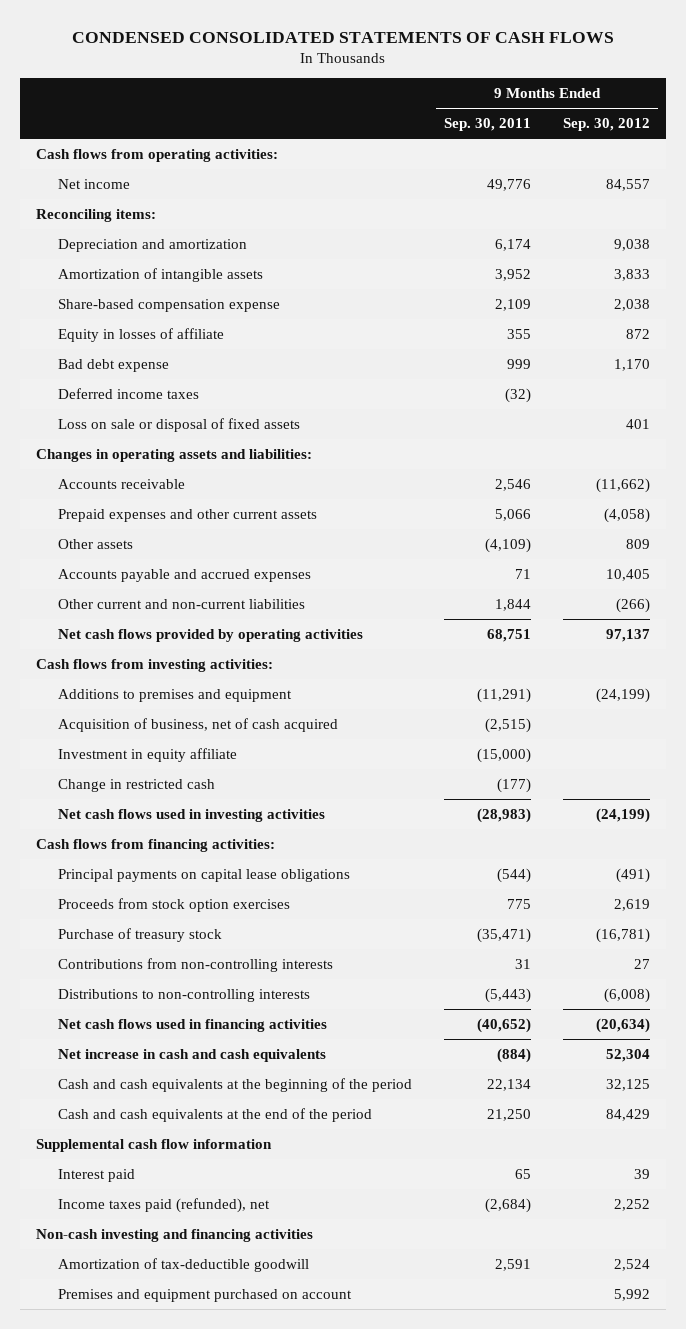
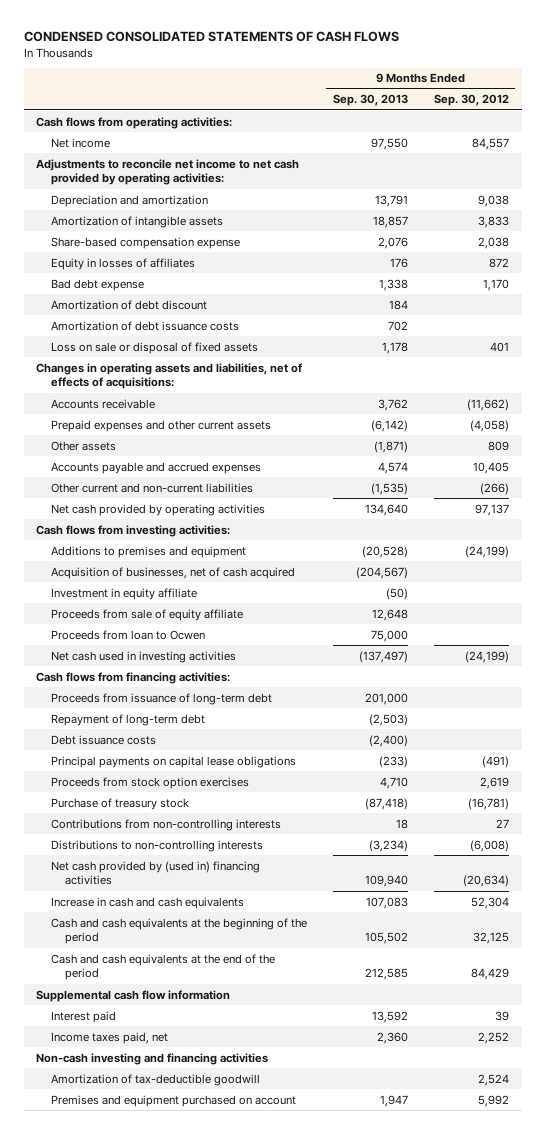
[443,118,531,132] Sep. 30, 2011 -> none
none -> [332,94,408,107] Sep. 30, 2013
[35,208,156,222] Reconciling items: -> [36,158,300,186] Adjustments to reconcile net income to net cash provided by operating activities:
[57,327,224,342] Equity in losses of affiliate -> [50,257,195,270] Equity in losses of affiliates
[57,387,199,399] Deferred income taxes -> none
none -> [50,299,207,310] Amortization of debt discount
none -> [50,320,239,331] Amortization of debt issuance costs
[35,448,312,462] Changes in operating assets and liabilities: -> [36,362,303,390] Changes in operating assets and liabilities, net of effects of acquisitions:
[57,628,363,642] Net cash flows provided by operating activities -> [50,503,265,516] Net cash provided by operating activities
[57,717,338,732] Acquisition of business, net of cash acquired -> [50,566,295,579] Acquisition of businesses, net of cash acquired
[57,778,215,792] Change in restricted cash -> none
none -> [50,608,243,621] Proceeds from sale of equity affiliate
none -> [50,629,205,640] Proceeds from loan to Ocwen
[57,808,325,822] Net cash flows used in investing activities -> [50,650,236,663] Net cash used in investing activities
none -> [50,692,272,705] Proceeds from issuance of long-term debt
none -> [50,713,205,726] Repayment of long-term debt
none -> [50,734,156,745] Debt issuance costs
[57,1018,327,1032] Net cash flows used in financing activities -> [50,860,260,886] Net cash provided by (used in) financing activities
[57,1048,326,1062] Net increase in cash and cash equivalents -> [50,896,244,909] Increase in cash and cash equivalents
[57,1197,270,1213] Income taxes paid (refunded), net -> [50,1031,168,1044] Income taxes paid, net

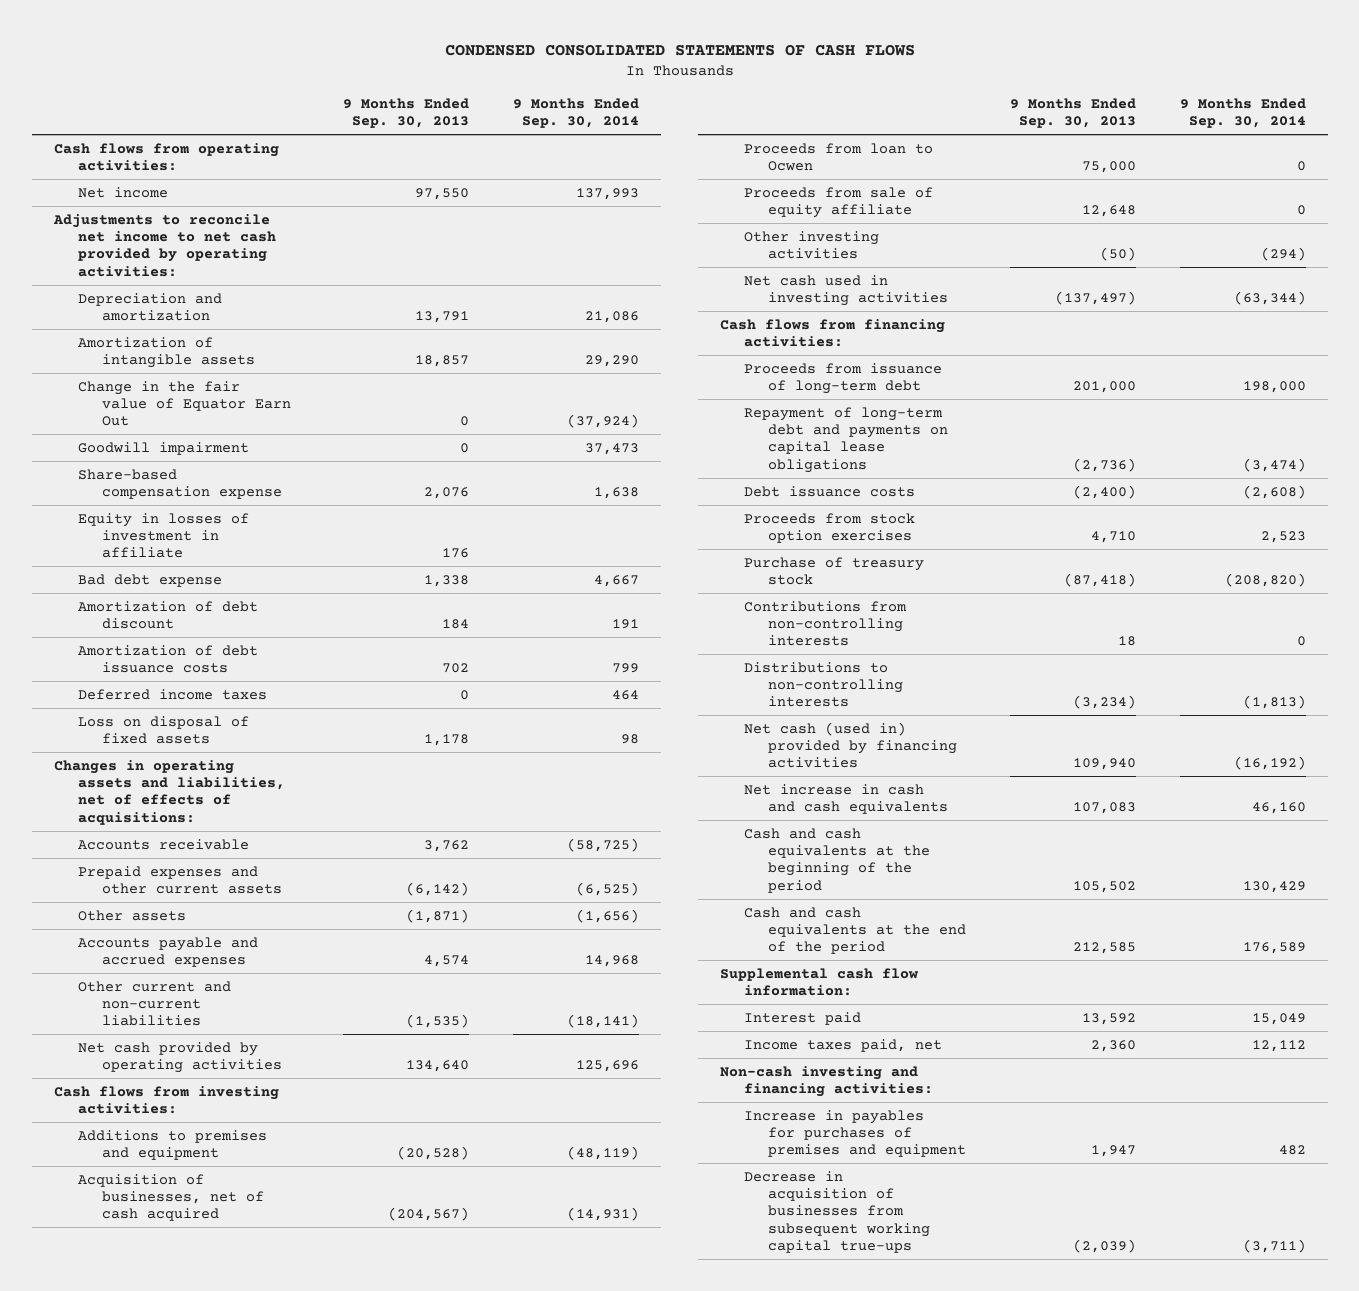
[433,94,509,107] Sep. 30, 2012 -> none
none -> [513,98,640,129] 9 Months Ended Sep. 30, 2014
none -> [77,380,291,427] Change in the fair value of Equator Earn Out
none -> [77,441,249,455] Goodwill impairment
[50,257,195,270] Equity in losses of affiliates -> [77,512,249,559] Equity in losses of investment in affiliate
none -> [77,688,267,700] Deferred income taxes
[50,341,258,354] Loss on sale or disposal of fixed assets -> [77,715,249,745] Loss on disposal of fixed assets
[50,587,197,600] Investment in equity affiliate -> none
[50,608,243,621] Proceeds from sale of equity affiliate -> [744,186,934,219] Proceeds from sale of equity affiliate
none -> [744,230,880,260] Other investing activities
[50,713,205,726] Repayment of long-term debt -> none
none -> [744,406,949,473] Repayment of long-term debt and payments on capital lease obligations
[50,755,296,768] Principal payments on capital lease obligations -> none
[50,860,260,886] Net cash provided by (used in) financing activities -> [744,721,958,769] Net cash (used in) provided by financing activities
[50,896,244,909] Increase in cash and cash equivalents -> [744,783,949,815] Net increase in cash and cash equivalents
[36,989,231,1002] Supplemental cash flow information -> [720,967,920,997] Supplemental cash flow information:
[50,1073,260,1086] Amortization of tax-deductible goodwill -> none
[36,1052,269,1065] Non-cash investing and financing activities -> [720,1065,934,1098] Non-cash investing and financing activities:
[50,1094,296,1107] Premises and equipment purchased on account -> [744,1109,967,1158] Increase in payables for purchases of premises and equipment
none -> [744,1170,931,1254] Decrease in acquisition of businesses from subsequent working capital true-ups

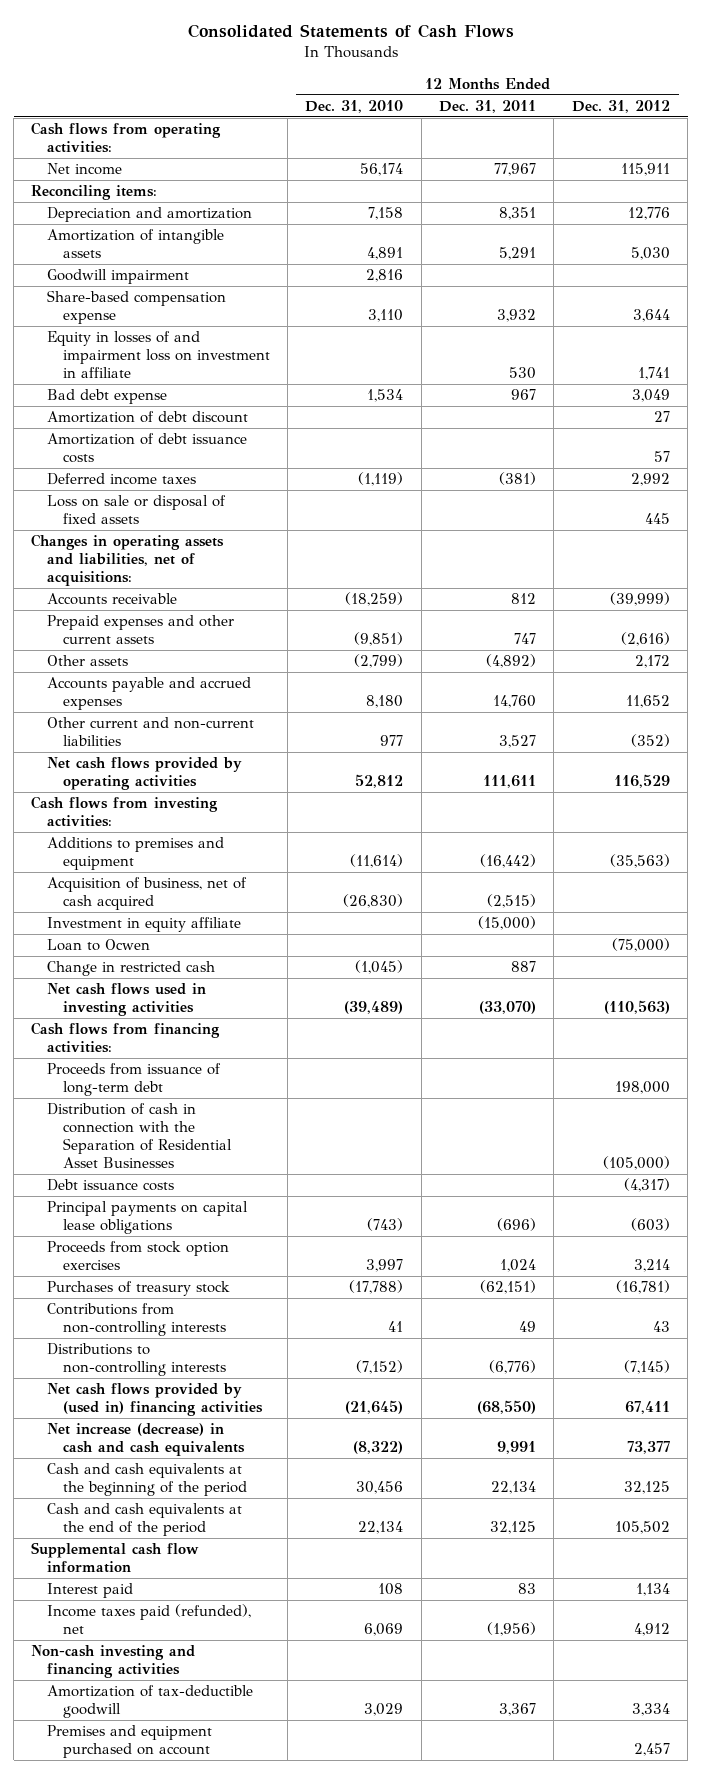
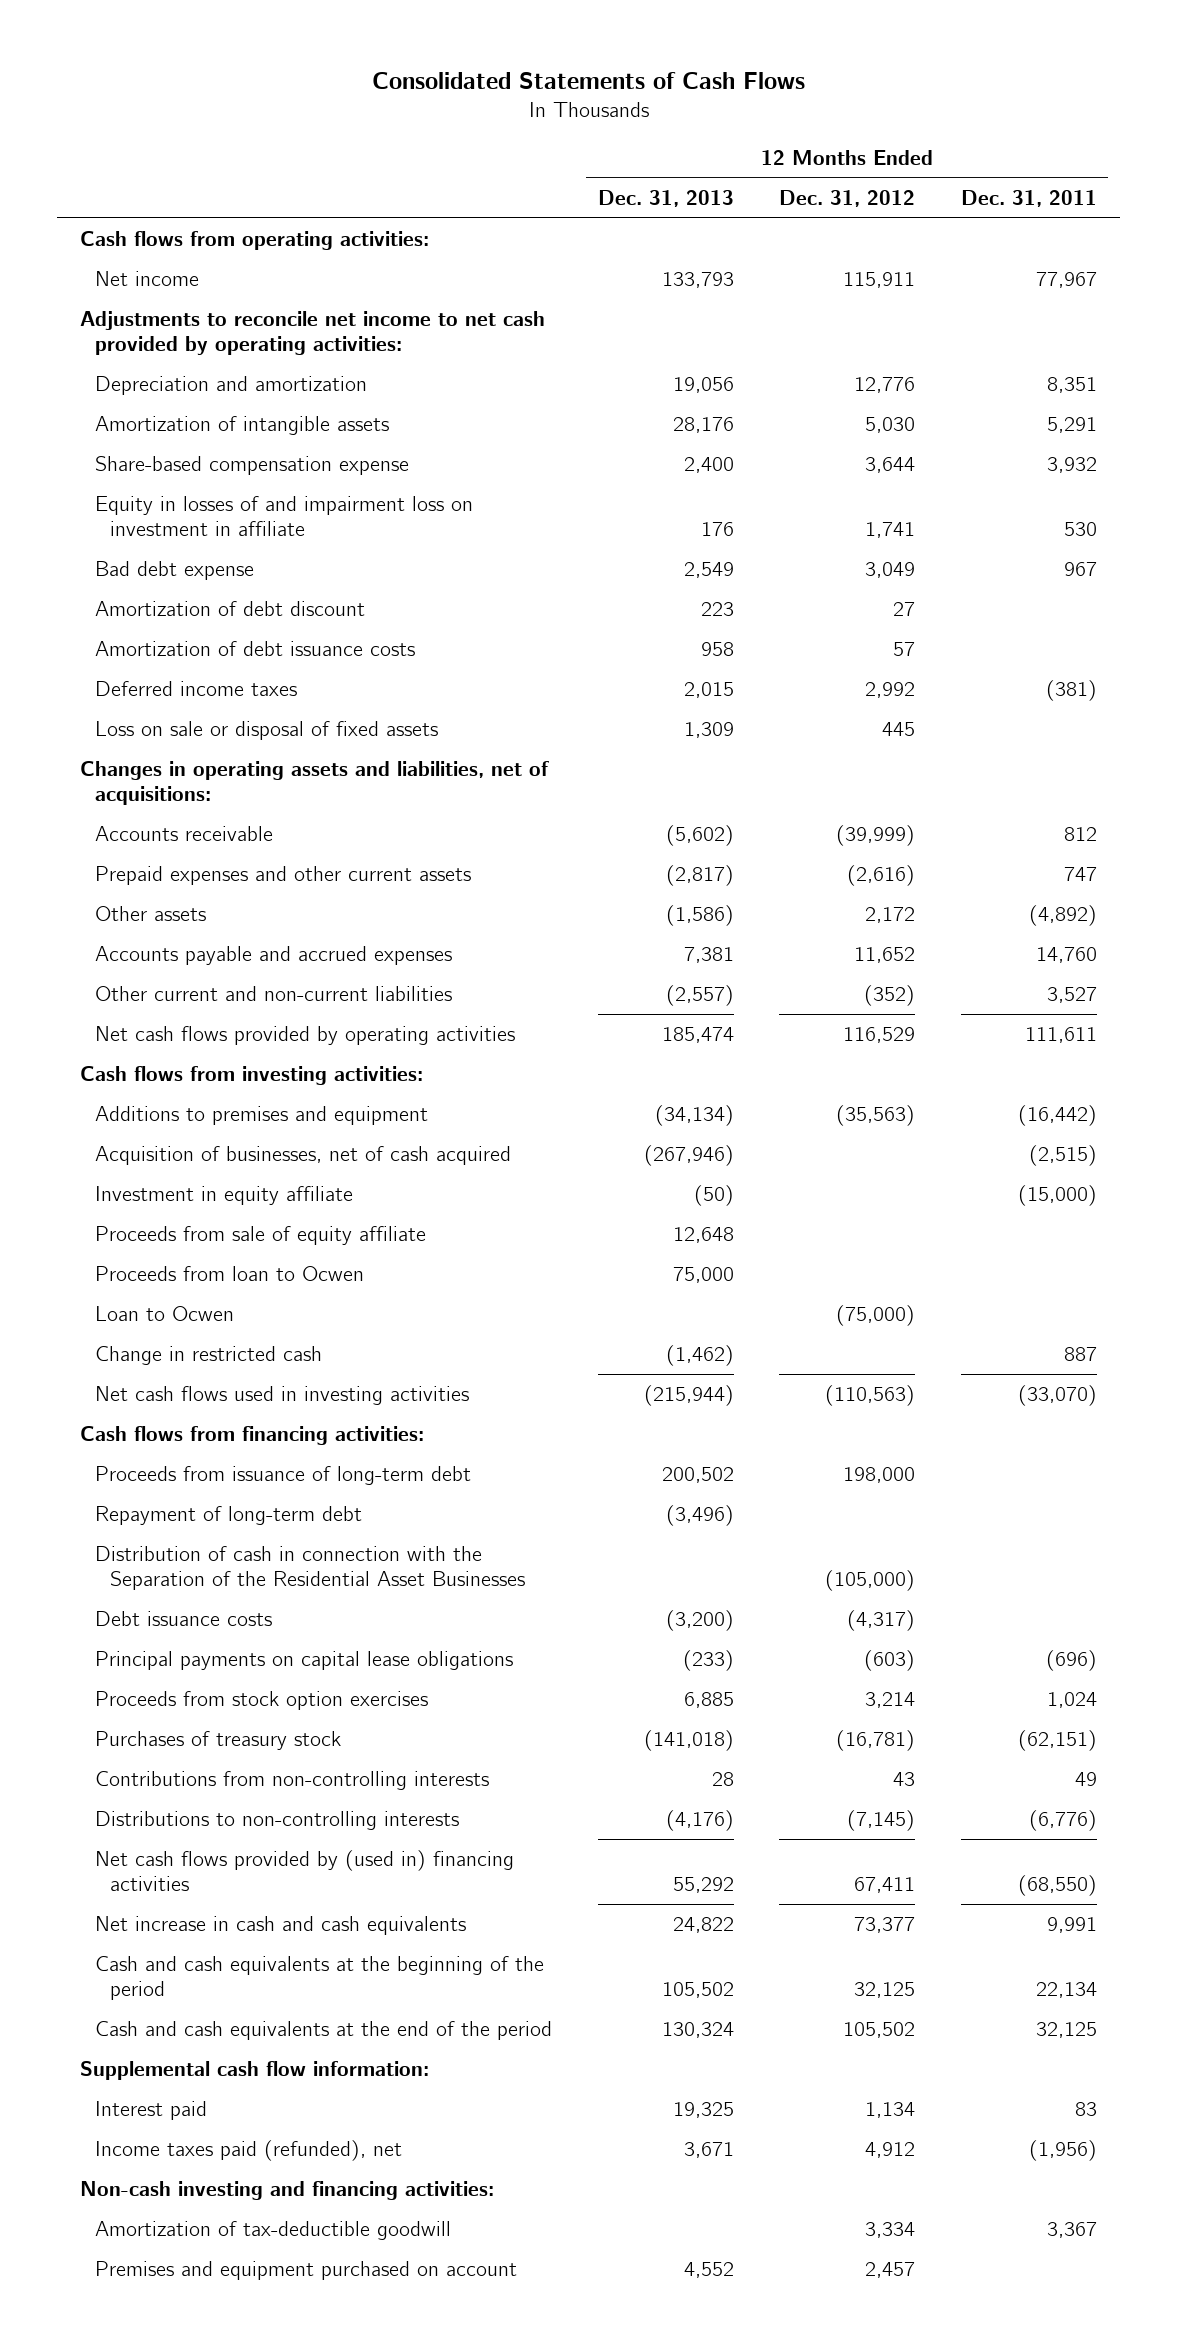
[305,99,404,113] Dec. 31, 2010 -> none
none -> [597,190,734,208] Dec. 31, 2013
[31,185,158,201] Reconciling items: -> [80,311,546,355] Adjustments to reconcile net income to net cash provided by operating activities:
[47,269,190,285] Goodwill impairment -> none
[47,877,248,911] Acquisition of business, net of cash acquired -> [95,1146,512,1166] Acquisition of businesses, net of cash acquired
none -> [95,1226,427,1246] Proceeds from sale of equity affiliate
none -> [95,1266,365,1282] Proceeds from loan to Ocwen
none -> [95,1506,363,1526] Repayment of long-term debt
[47,1103,232,1169] Distribution of cash in connection with the Separation of Residential Asset Businesses -> [95,1546,526,1590] Distribution of cash in connection with the Separation of the Residential Asset Businesses
[47,1423,245,1457] Net increase (decrease) in cash and cash equivalents -> [95,1916,467,1936] Net increase in cash and cash equivalents
[31,1542,200,1574] Supplemental cash flow information -> [80,2061,430,2081] Supplemental cash flow information:
[31,1645,196,1679] Non-cash investing and financing activities -> [80,2181,495,2201] Non-cash investing and financing activities:

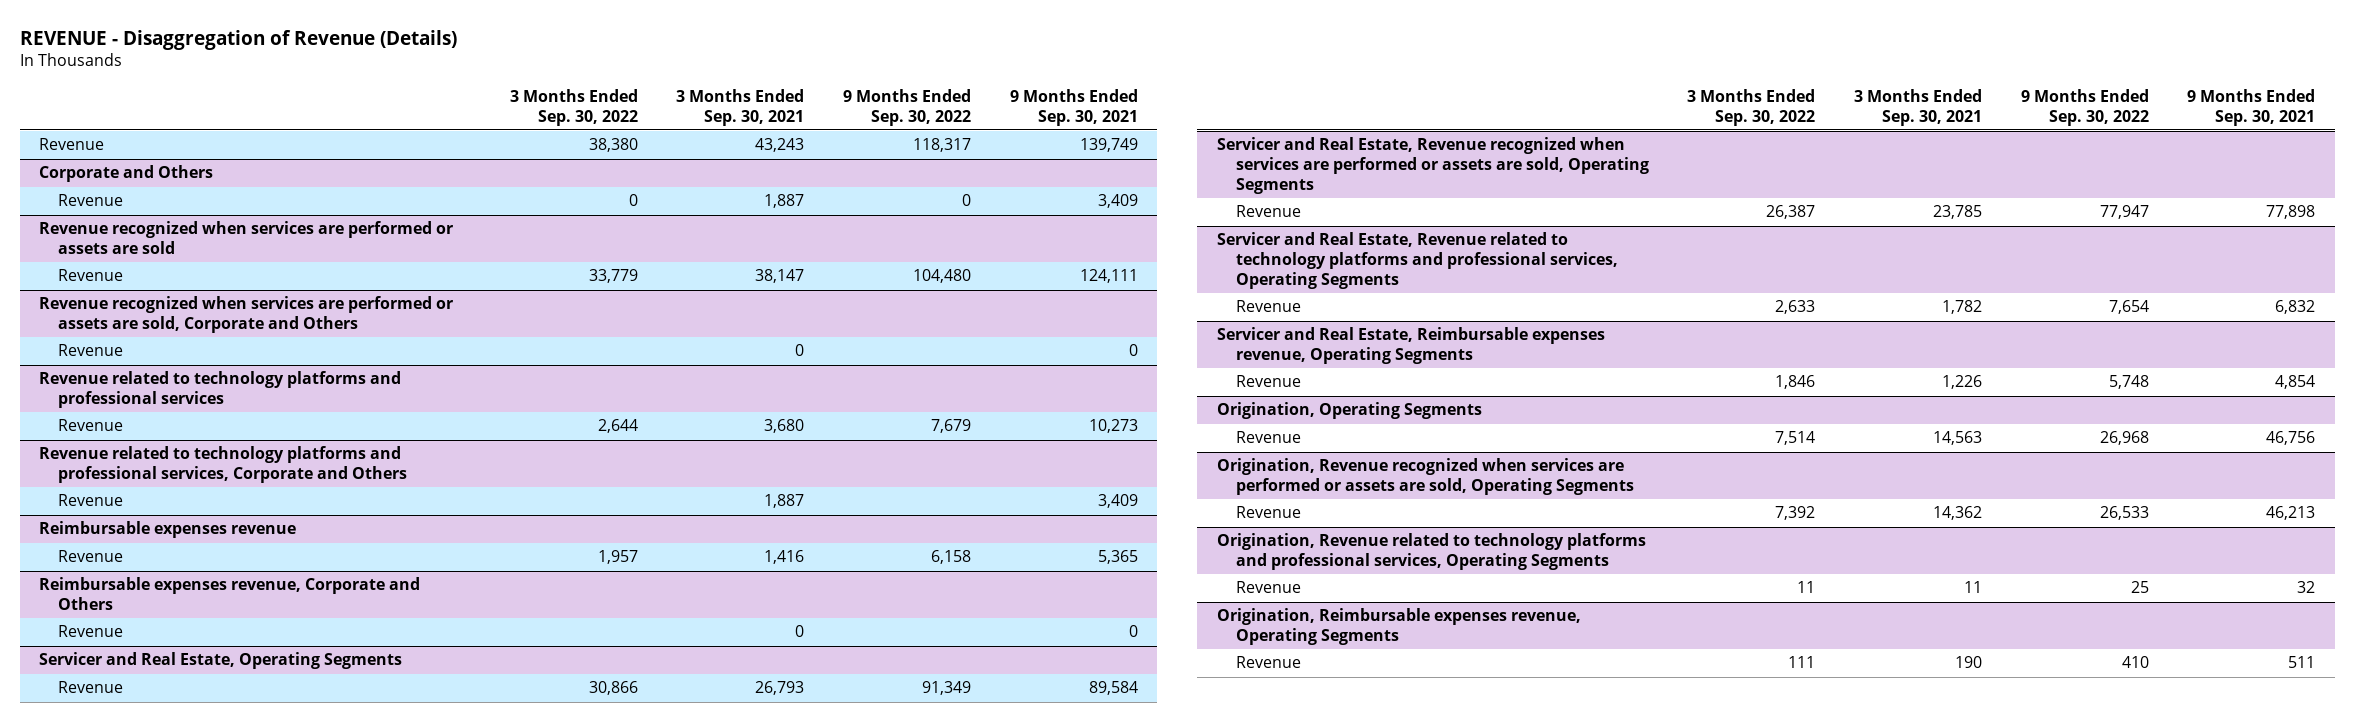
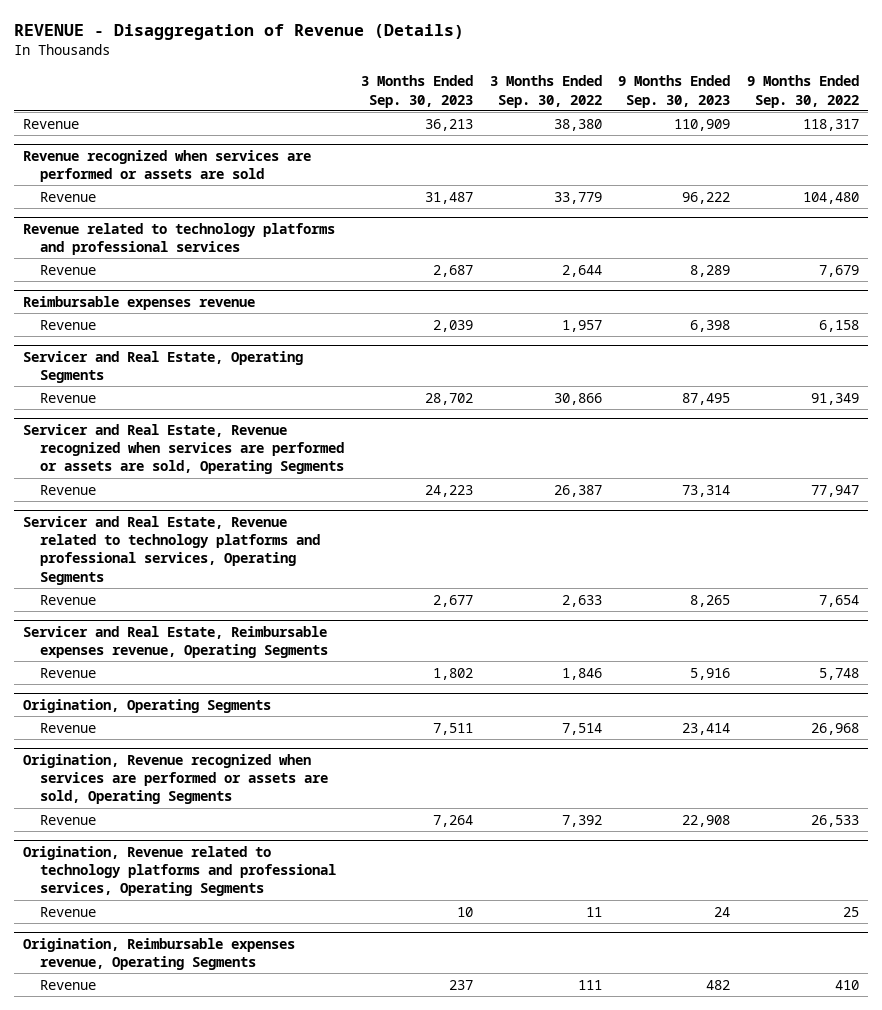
[676,88,805,126] 3 Months Ended Sep. 30, 2021 -> none
[1009,88,1138,126] 9 Months Ended Sep. 30, 2021 -> none
none -> [360,75,473,108] 3 Months Ended Sep. 30, 2023
none -> [618,75,731,108] 9 Months Ended Sep. 30, 2023
[39,165,214,183] Corporate and Others -> none
[58,194,124,207] Revenue -> none
[39,296,454,334] Revenue recognized when services are performed or assets are sold, Corporate and Others -> none
[58,344,124,357] Revenue -> none
[39,446,408,484] Revenue related to technology platforms and professional services, Corporate and Others -> none
[58,494,124,507] Revenue -> none
[39,577,421,611] Reimbursable expenses revenue, Corporate and Others -> none
[58,625,124,638] Revenue -> none

